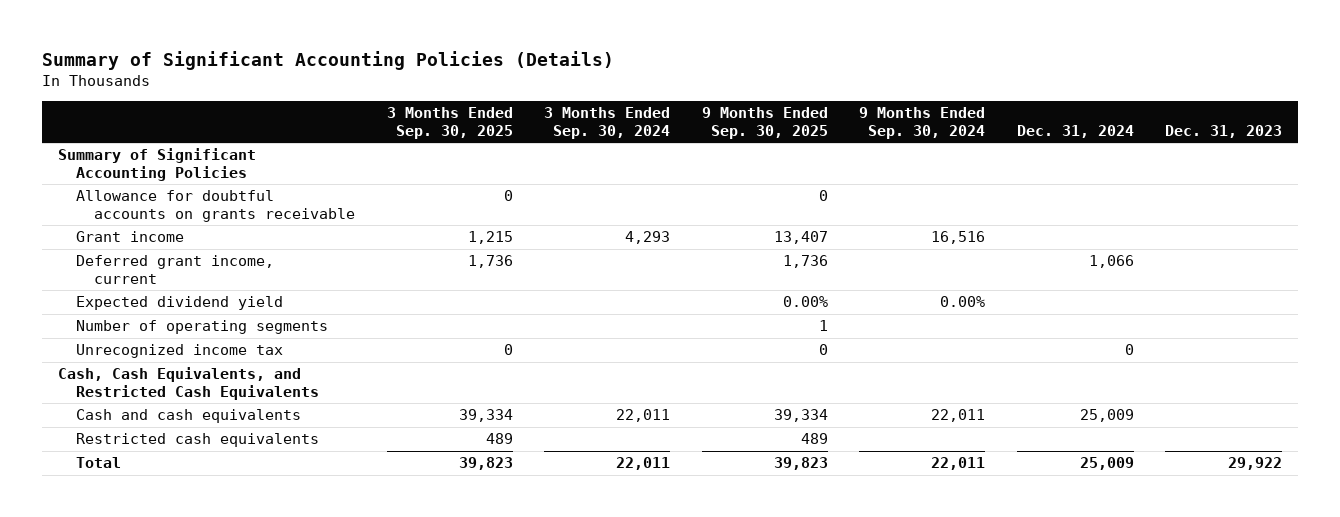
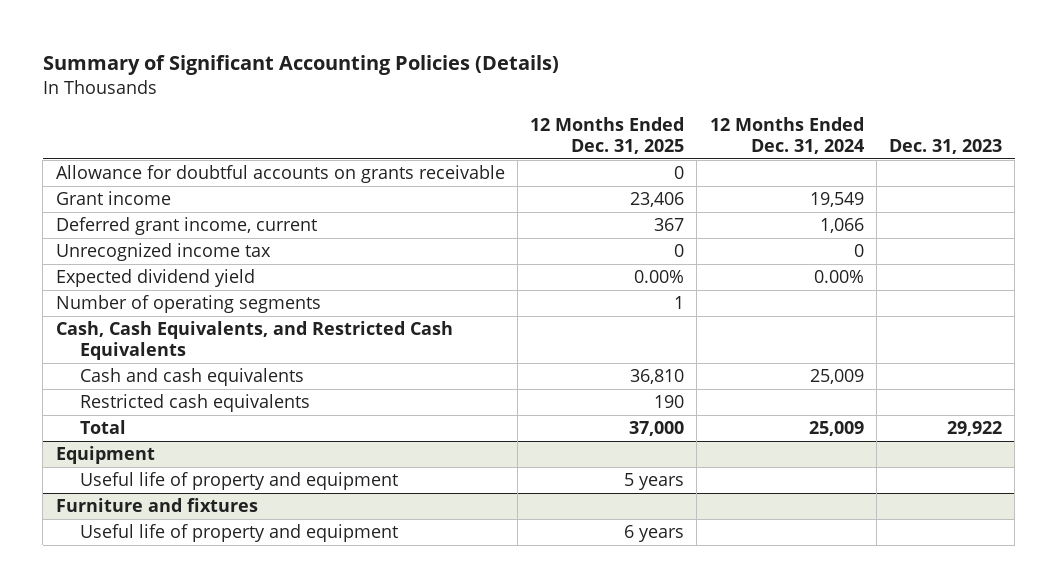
[386,107,513,139] 3 Months Ended Sep. 30, 2025 -> none
[544,107,671,139] 3 Months Ended Sep. 30, 2024 -> none
[701,107,828,139] 9 Months Ended Sep. 30, 2025 -> none
[859,107,986,139] 9 Months Ended Sep. 30, 2024 -> none
[1016,124,1134,138] Dec. 31, 2024 -> none
none -> [530,116,685,154] 12 Months Ended Dec. 31, 2025
none -> [709,116,864,154] 12 Months Ended Dec. 31, 2024
[58,148,257,182] Summary of Significant Accounting Policies -> none
[76,344,284,359] Unrecognized income tax -> [55,243,271,262] Unrecognized income tax
none -> [55,446,155,465] Equipment
none -> [79,472,398,491] Useful life of property and equipment
none -> [55,498,258,513] Furniture and fixtures
none -> [79,524,398,543] Useful life of property and equipment

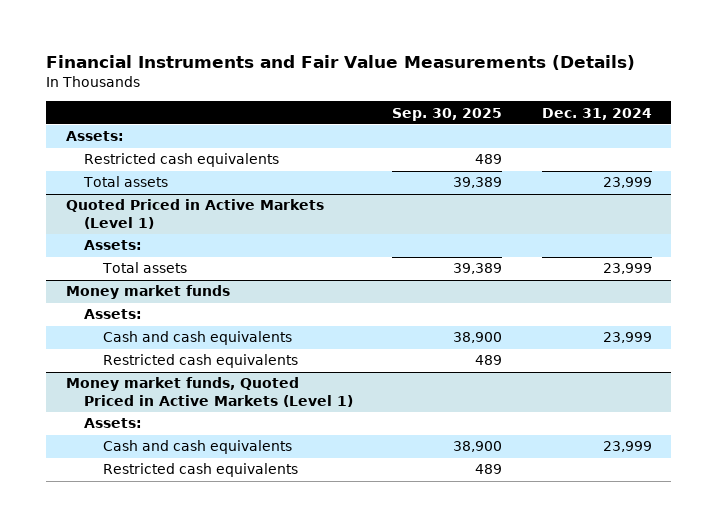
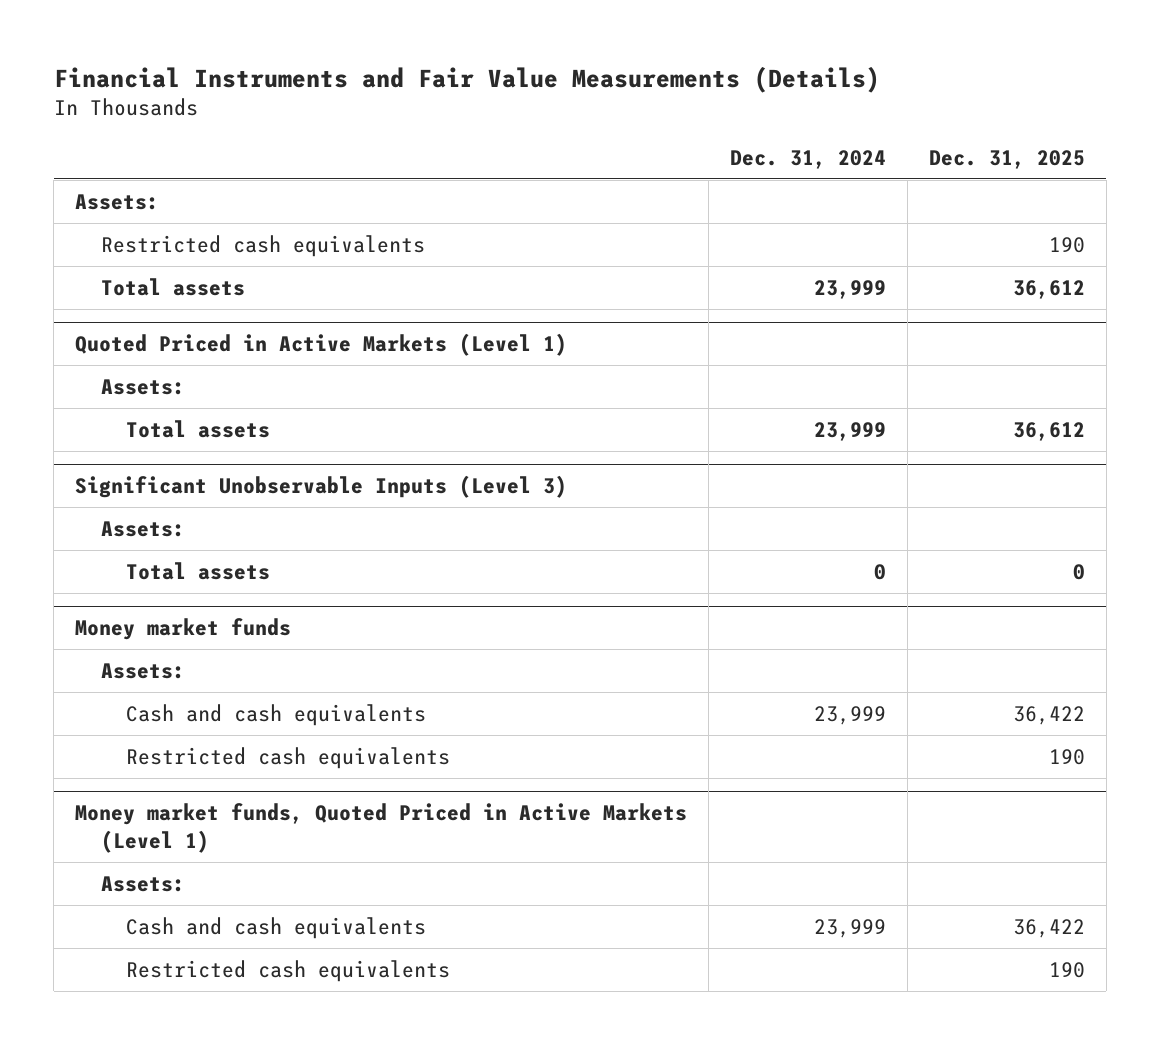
[392,107,503,121] Sep. 30, 2025 -> none
none -> [928,149,1085,169] Dec. 31, 2025
none -> [75,475,568,499] Significant Unobservable Inputs (Level 3)
none -> [100,520,185,537] Assets:
none -> [126,561,271,580] Total assets

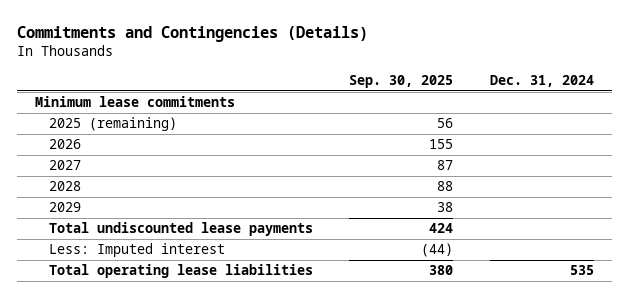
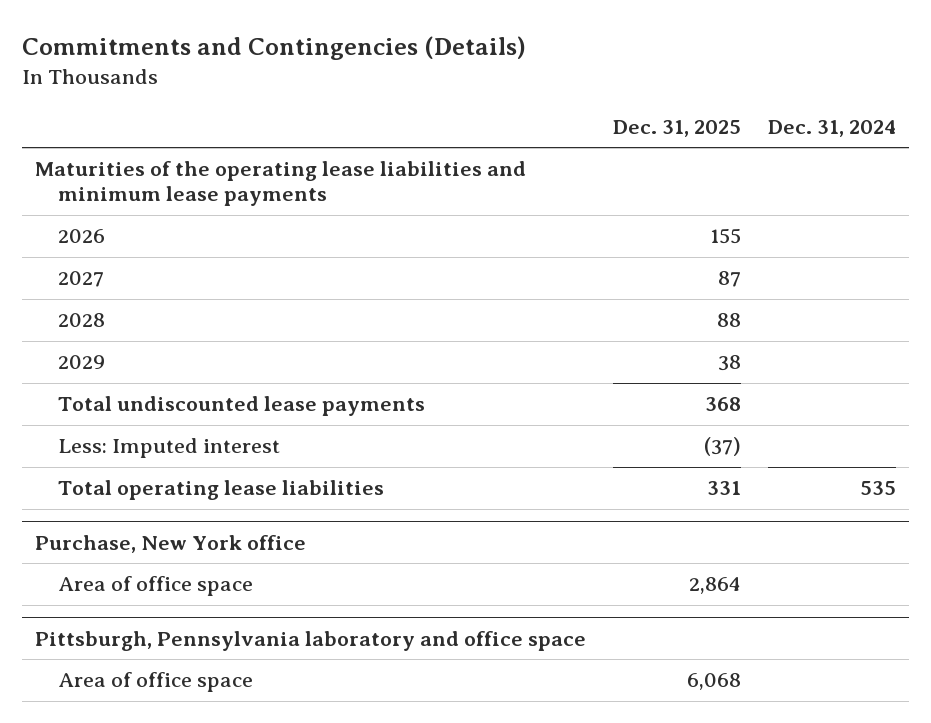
[349,74,454,88] Sep. 30, 2025 -> none
none -> [613,119,742,137] Dec. 31, 2025
[49,117,178,132] 2025 (remaining) -> none
[35,96,236,108] Minimum lease commitments -> [35,161,527,207] Maturities of the operating lease liabilities and minimum lease payments
none -> [35,534,307,553] Purchase, New York office
none -> [58,576,254,597] Area of office space
none -> [35,630,587,651] Pittsburgh, Pennsylvania laboratory and office space
none -> [58,672,254,693] Area of office space

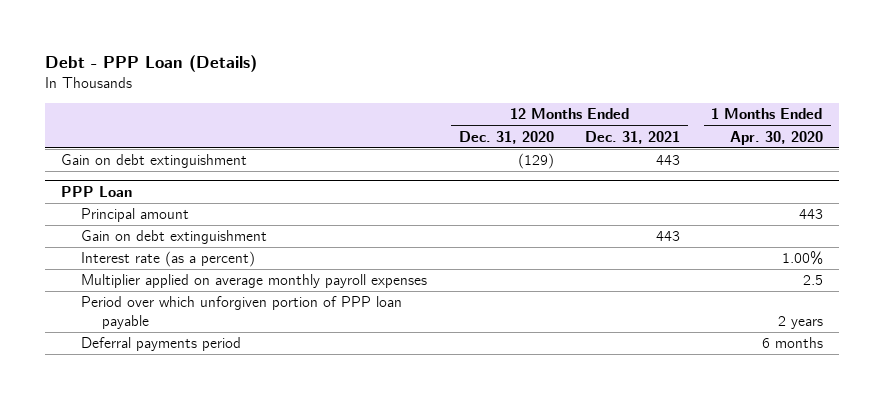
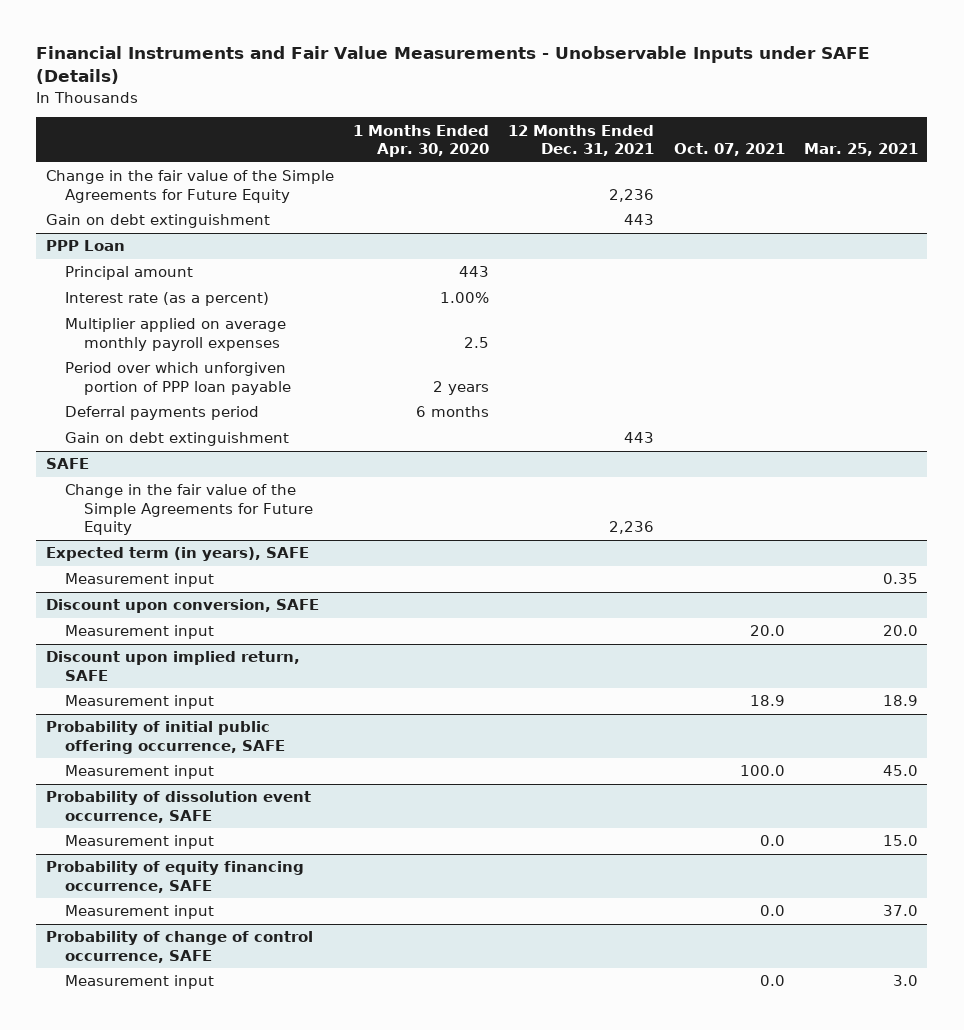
[45,55,258,73] Debt - PPP Loan (Details) -> [36,46,871,85] Financial Instruments and Fair Value Measurements - Unobservable Inputs under SAFE (Details)
[458,130,554,144] Dec. 31, 2020 -> none
none -> [673,143,785,157] Oct. 07, 2021
none -> [803,143,918,157] Mar. 25, 2021
none -> [45,170,334,203] Change in the fair value of the Simple Agreements for Future Equity
[81,230,268,245] Gain on debt extinguishment -> [64,432,289,447] Gain on debt extinguishment
none -> [45,458,89,470] SAFE
none -> [64,484,313,536] Change in the fair value of the Simple Agreements for Future Equity
none -> [45,547,309,562] Expected term (in years), SAFE
none -> [64,573,214,588] Measurement input
none -> [45,599,319,614] Discount upon conversion, SAFE
none -> [64,625,214,640] Measurement input
none -> [45,651,300,681] Discount upon implied return, SAFE
none -> [64,695,214,710] Measurement input
none -> [45,721,285,754] Probability of initial public offering occurrence, SAFE
none -> [64,765,214,780] Measurement input
none -> [45,791,311,823] Probability of dissolution event occurrence, SAFE
none -> [64,835,214,850] Measurement input
none -> [45,861,304,893] Probability of equity financing occurrence, SAFE
none -> [64,905,214,920] Measurement input
none -> [45,931,313,963] Probability of change of control occurrence, SAFE
none -> [64,975,214,990] Measurement input

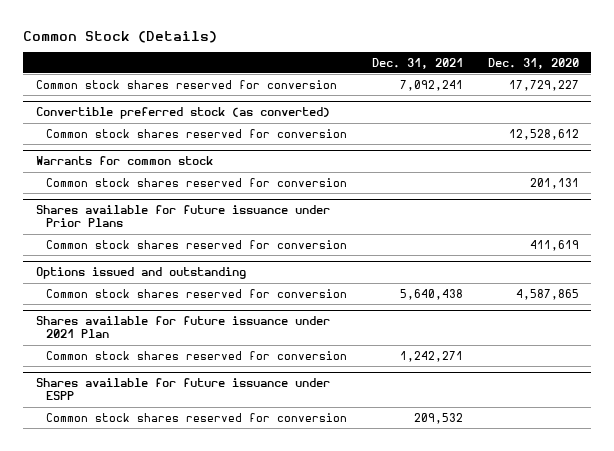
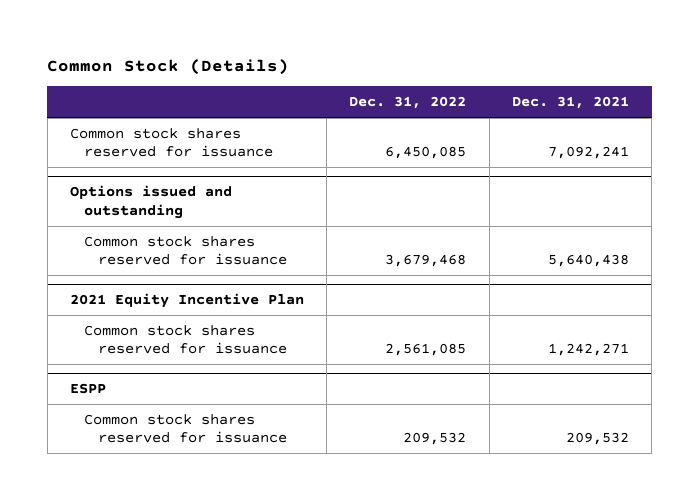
[487,57,579,69] Dec. 31, 2020 -> none
none -> [349,96,467,110] Dec. 31, 2022
[35,107,330,120] Convertible preferred stock (as converted) -> none
[46,128,348,138] Common stock shares reserved for conversion -> none
[35,156,213,166] Warrants for common stock -> none
[46,177,348,187] Common stock shares reserved for conversion -> none
[35,205,330,228] Shares available for future issuance under Prior Plans -> none
[46,239,348,249] Common stock shares reserved for conversion -> none
[35,79,337,89] Common stock shares reserved for conversion -> [69,127,274,158] Common stock shares reserved for issuance
[46,288,348,298] Common stock shares reserved for conversion -> [84,235,288,266] Common stock shares reserved for issuance
[35,316,330,339] Shares available for future issuance under 2021 Plan -> [69,293,304,309] 2021 Equity Incentive Plan
[46,350,348,360] Common stock shares reserved for conversion -> [84,324,288,355] Common stock shares reserved for issuance
[35,378,330,401] Shares available for future issuance under ESPP -> [69,383,106,395] ESPP
[46,412,348,422] Common stock shares reserved for conversion -> [84,413,288,444] Common stock shares reserved for issuance

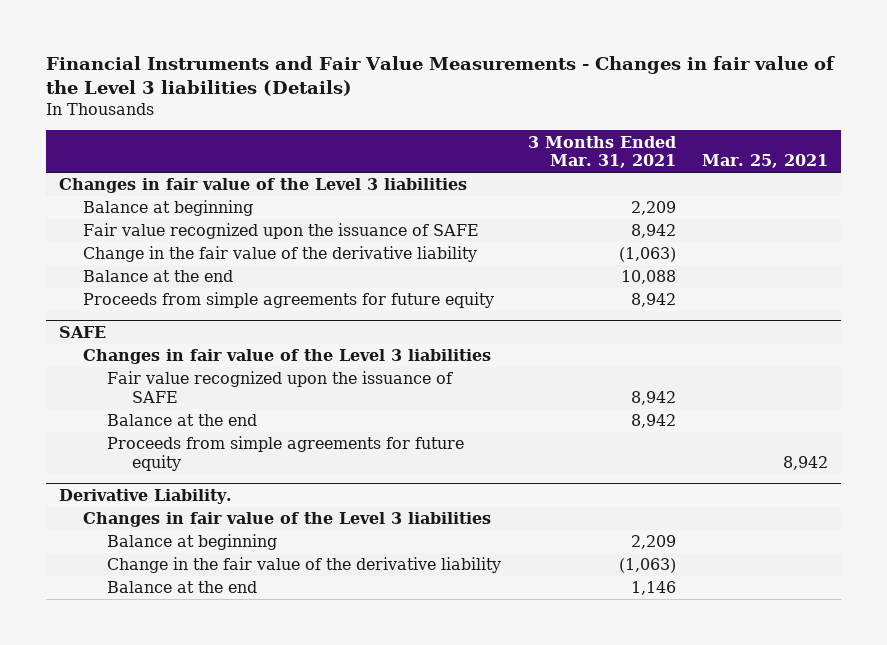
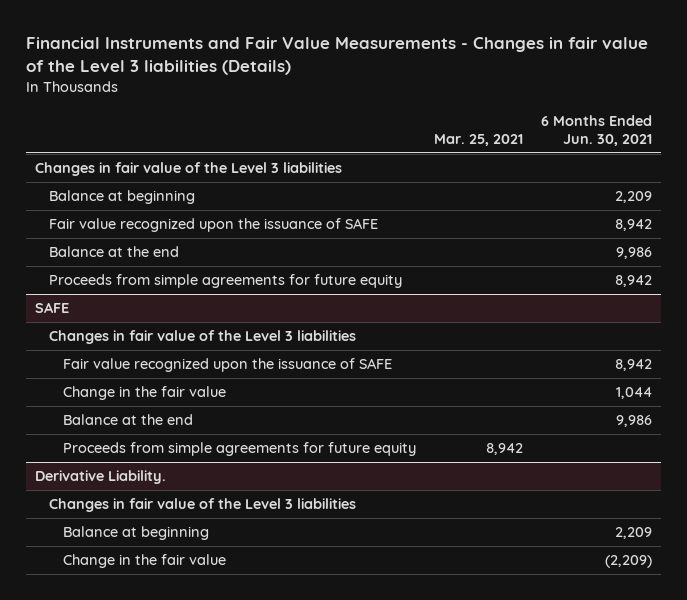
[527,135,676,169] 3 Months Ended Mar. 31, 2021 -> none
none -> [540,114,652,146] 6 Months Ended Jun. 30, 2021
[83,246,478,263] Change in the fair value of the derivative liability -> none
none -> [63,386,227,401] Change in the fair value
[107,581,258,594] Balance at the end -> none
[107,557,502,574] Change in the fair value of the derivative liability -> [63,554,227,569] Change in the fair value

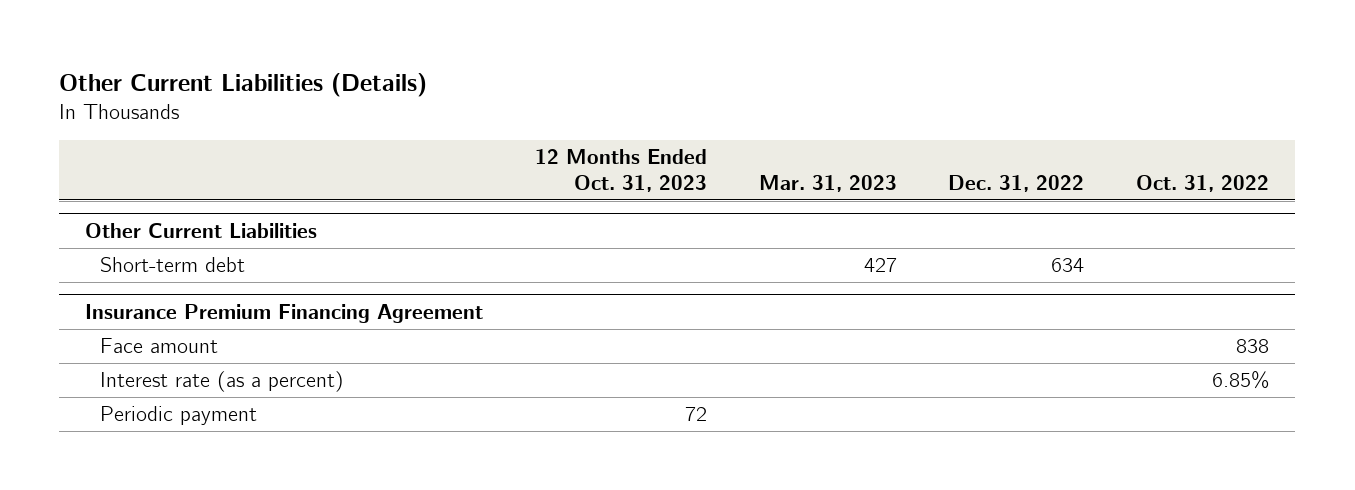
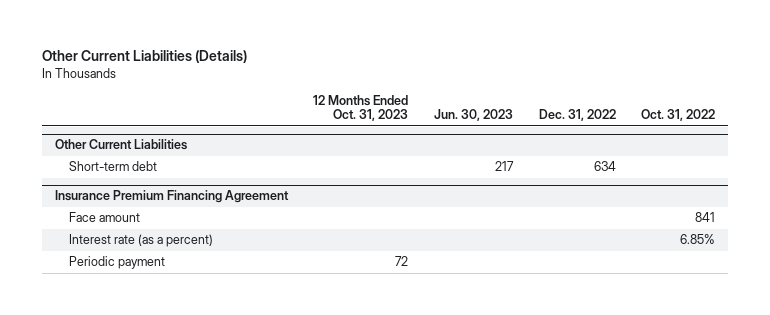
[758,174,897,192] Mar. 31, 2023 -> none
none -> [434,109,514,122] Jun. 30, 2023
[1236,339,1270,354] 838 -> [695,212,716,223] 841

